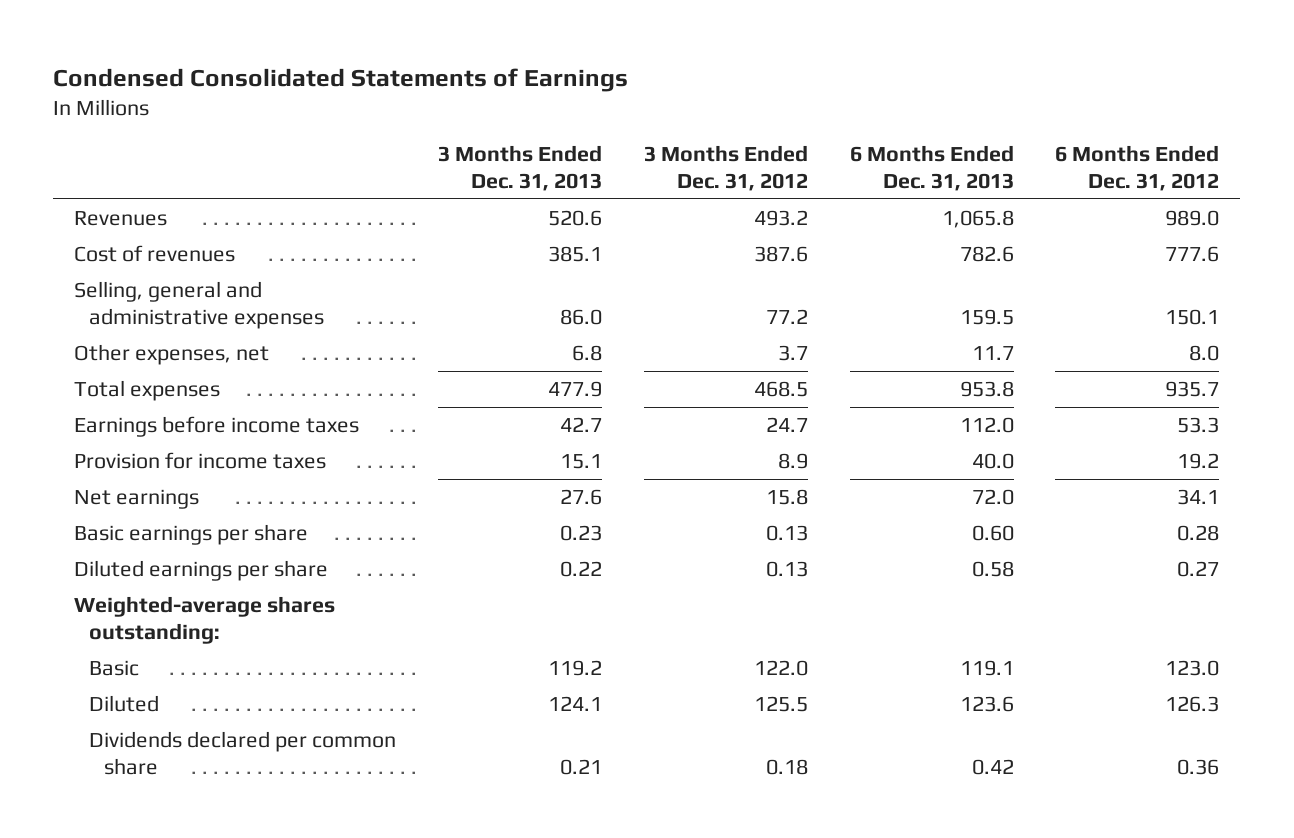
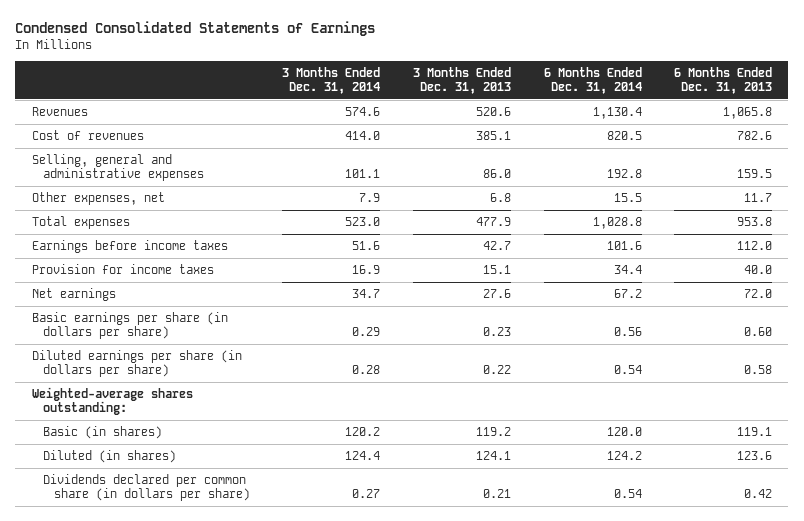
[643,145,808,191] 3 Months Ended Dec. 31, 2012 -> none
[1055,145,1220,191] 6 Months Ended Dec. 31, 2012 -> none
none -> [282,66,381,95] 3 Months Ended Dec. 31, 2014
none -> [543,66,642,95] 6 Months Ended Dec. 31, 2014
[74,523,309,545] Basic earnings per share -> [31,311,228,340] Basic earnings per share (in dollars per share)
[74,559,329,581] Diluted earnings per share -> [31,349,242,378] Diluted earnings per share (in dollars per share)
[89,659,140,676] Basic -> [42,425,162,439] Basic (in shares)
[89,694,160,712] Diluted -> [42,449,176,463] Diluted (in shares)
[89,730,397,775] Dividends declared per common share -> [42,473,250,502] Dividends declared per common share (in dollars per share)

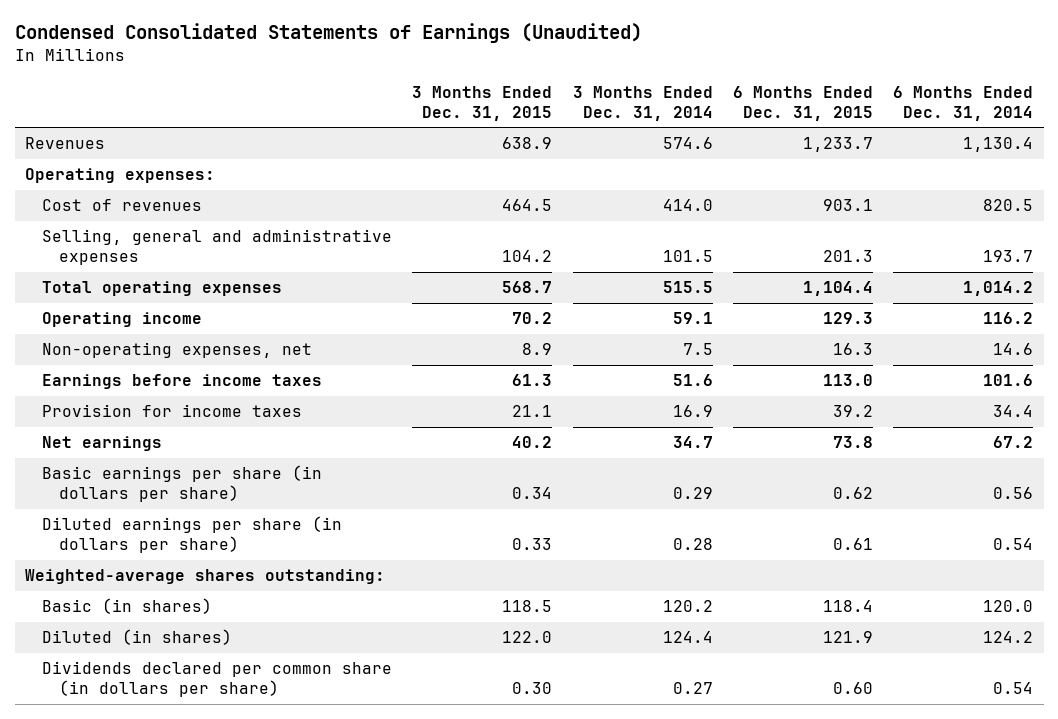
[15,21,376,37] Condensed Consolidated Statements of Earnings -> [14,23,642,44] Condensed Consolidated Statements of Earnings (Unaudited)
[412,66,511,95] 3 Months Ended Dec. 31, 2013 -> none
[674,66,773,95] 6 Months Ended Dec. 31, 2013 -> none
none -> [412,85,553,121] 3 Months Ended Dec. 31, 2015
none -> [733,85,874,121] 6 Months Ended Dec. 31, 2015
none -> [24,168,215,184] Operating expenses:
[31,191,165,205] Other expenses, net -> none
[345,169,381,179] 101.1 -> [662,250,713,263] 101.5
[606,169,642,179] 192.8 -> [983,250,1034,263] 193.7
[31,215,130,229] Total expenses -> [41,281,282,297] Total operating expenses
[345,216,381,226] 523.0 -> [662,281,713,294] 515.5
[592,216,642,229] 1,028.8 -> [963,281,1034,297] 1,014.2
none -> [41,312,202,328] Operating income
none -> [41,342,312,359] Non-operating expenses, net

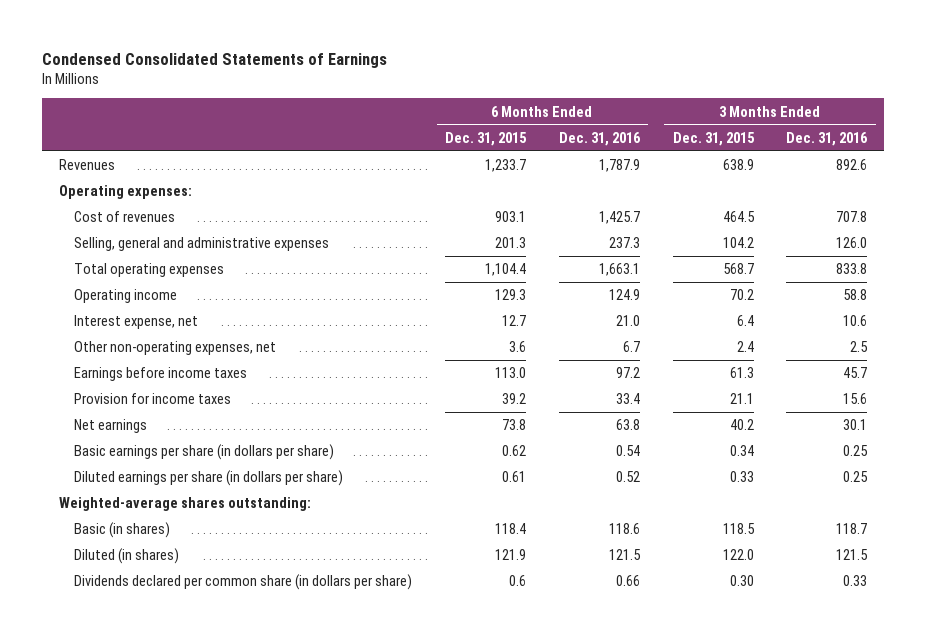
[14,23,642,44] Condensed Consolidated Statements of Earnings (Unaudited) -> [42,52,388,68] Condensed Consolidated Statements of Earnings
[572,85,713,121] 3 Months Ended Dec. 31, 2014 -> none
[893,85,1034,121] 6 Months Ended Dec. 31, 2014 -> none
none -> [558,131,641,146] Dec. 31, 2016
none -> [786,131,869,146] Dec. 31, 2016
none -> [73,315,198,330] Interest expense, net
[41,342,312,359] Non-operating expenses, net -> [73,341,276,356] Other non-operating expenses, net
[522,343,553,356] 8.9 -> [736,341,754,353] 2.4
[833,343,874,356] 16.3 -> [508,341,526,353] 3.6
[833,682,874,695] 0.60 -> [508,575,526,587] 0.6

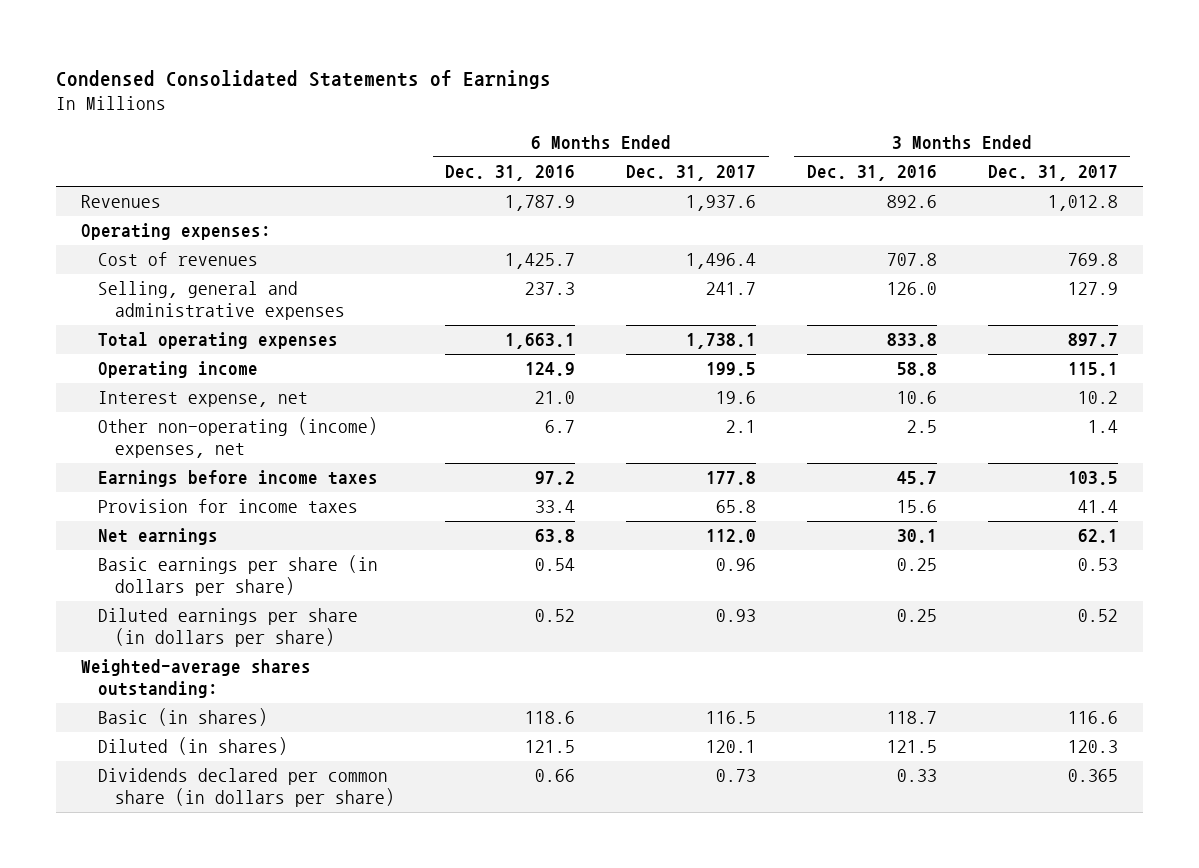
[444,131,527,146] Dec. 31, 2015 -> none
[672,131,755,146] Dec. 31, 2015 -> none
none -> [626,165,757,182] Dec. 31, 2017
none -> [987,165,1118,182] Dec. 31, 2017
[73,341,276,356] Other non-operating expenses, net -> [98,417,379,458] Other non-operating (income) expenses, net

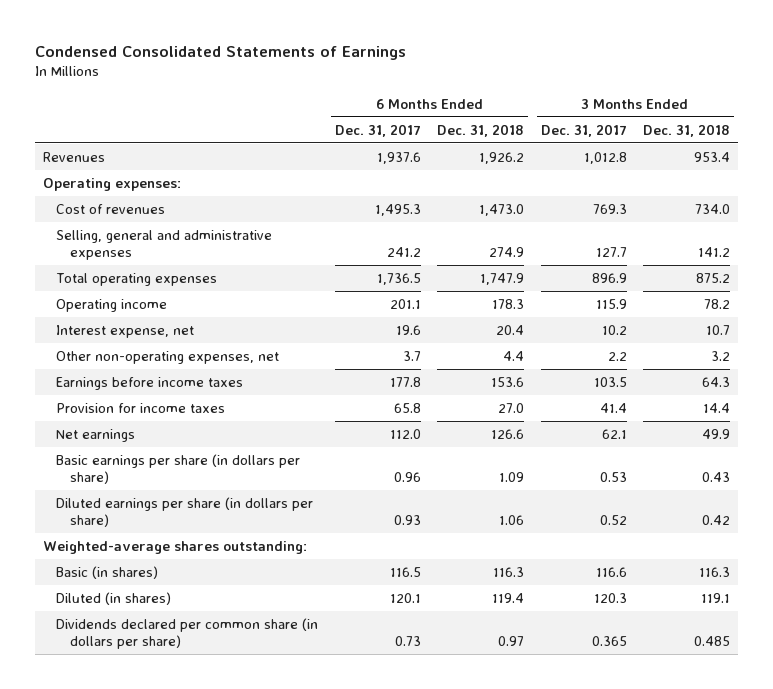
[445,165,576,182] Dec. 31, 2016 -> none
[806,165,937,182] Dec. 31, 2016 -> none
none -> [437,123,525,137] Dec. 31, 2018
none -> [643,123,731,137] Dec. 31, 2018
[686,253,757,270] 1,496.4 -> [374,203,421,216] 1,495.3
[1067,253,1118,267] 769.8 -> [592,203,627,214] 769.3
[706,282,757,296] 241.7 -> [386,246,421,257] 241.2
[1067,282,1118,296] 127.9 -> [595,246,627,257] 127.7
[686,333,757,350] 1,738.1 -> [376,272,421,285] 1,736.5
[1067,333,1118,348] 897.7 -> [591,272,627,283] 896.9
[706,362,757,377] 199.5 -> [389,298,421,309] 201.1
[1067,362,1118,377] 115.1 -> [595,298,627,309] 115.9
[98,417,379,458] Other non-operating (income) expenses, net -> [56,350,280,364] Other non-operating expenses, net
[726,420,757,434] 2.1 -> [402,350,421,361] 3.7
[1087,420,1118,434] 1.4 -> [607,351,627,361] 2.2

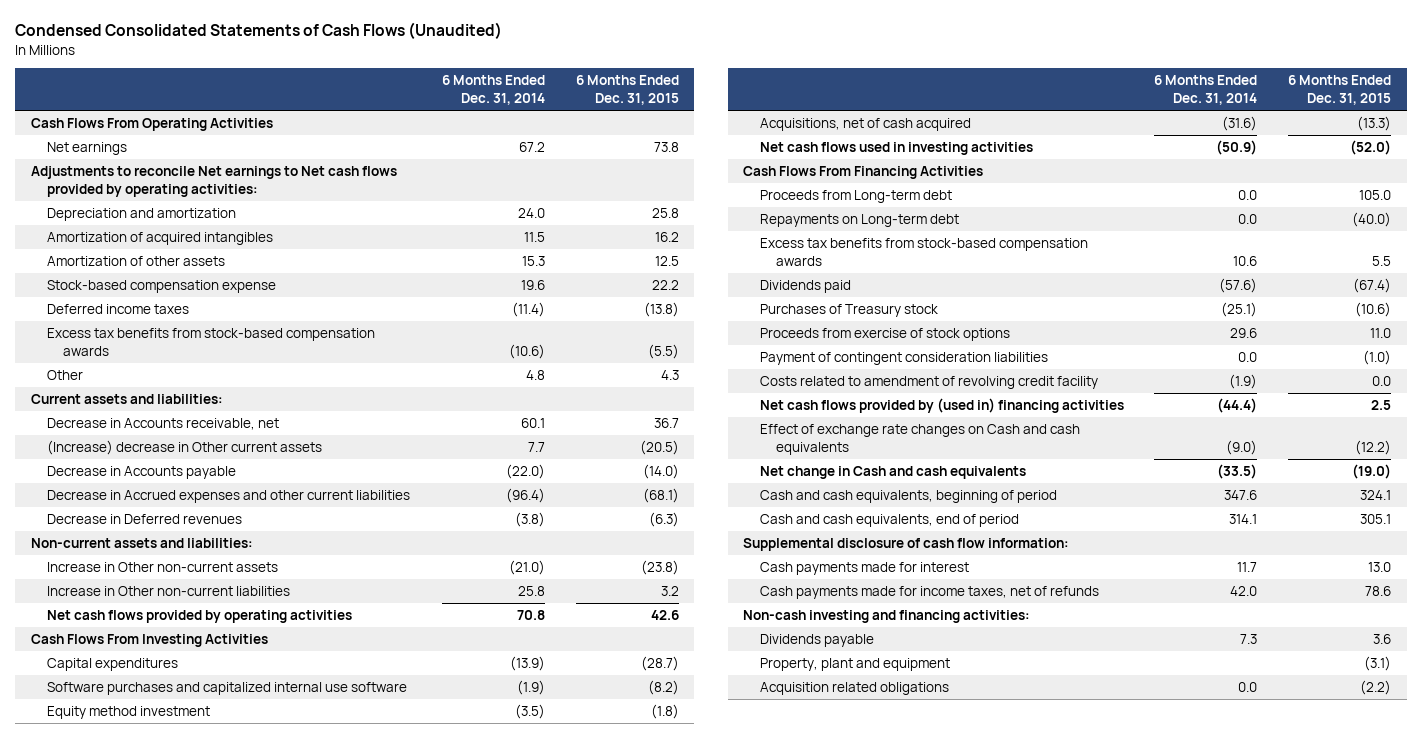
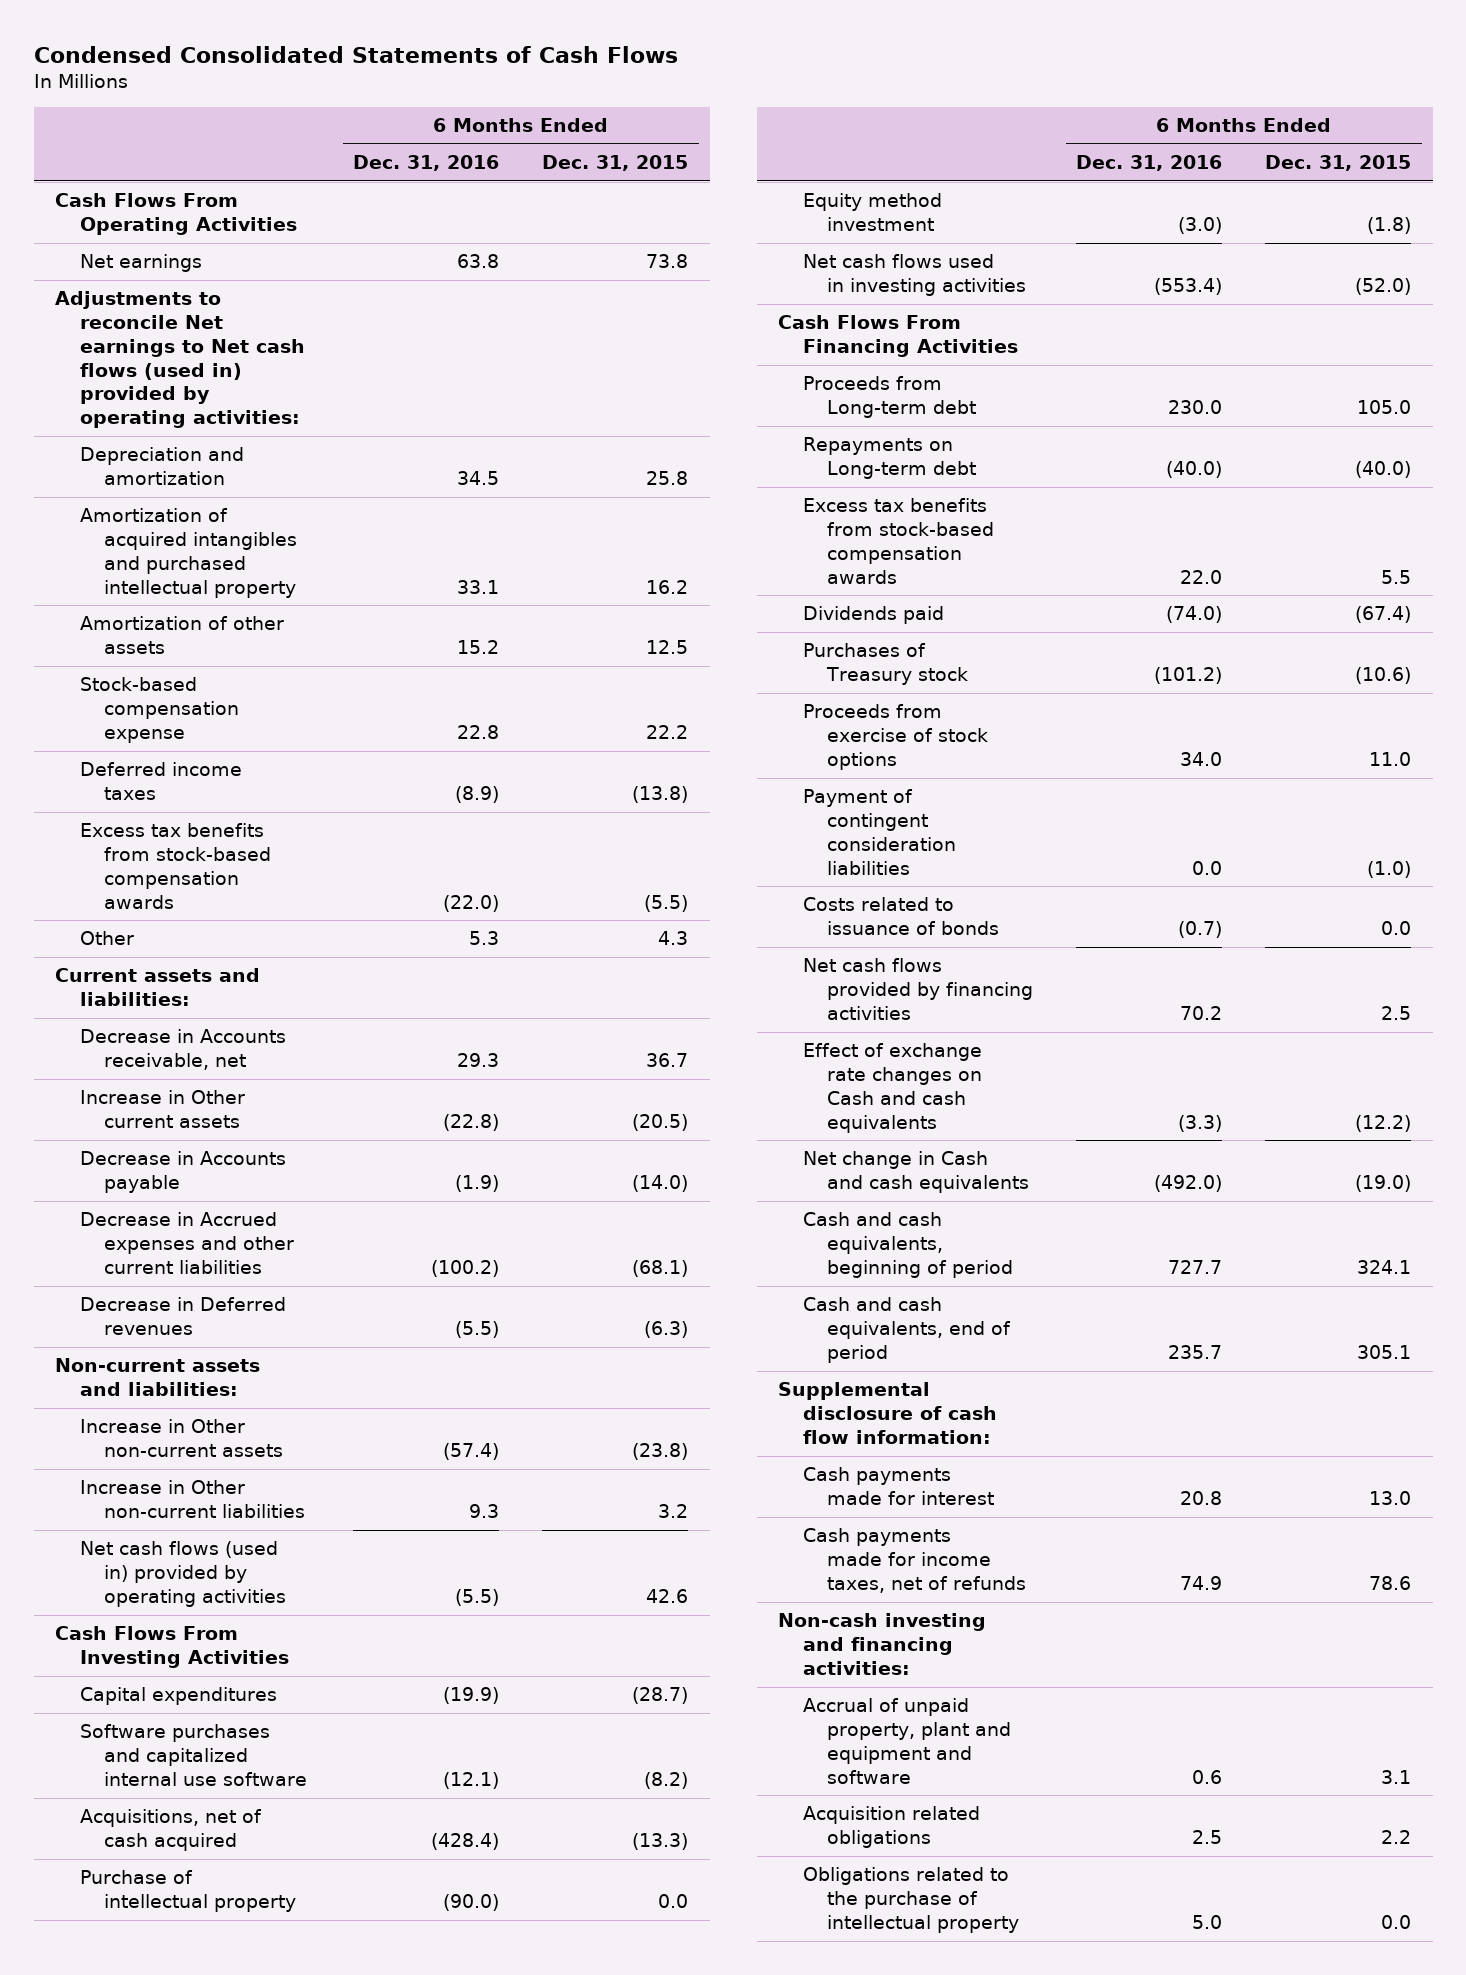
[15,22,503,40] Condensed Consolidated Statements of Cash Flows (Unaudited) -> [33,45,678,63] Condensed Consolidated Statements of Cash Flows
[441,75,545,105] 6 Months Ended Dec. 31, 2014 -> none
none -> [353,155,500,172] Dec. 31, 2016
[30,166,397,197] Adjustments to reconcile Net earnings to Net cash flows provided by operating activities: -> [55,291,305,429] Adjustments to reconcile Net earnings to Net cash flows (used in) provided by operating activities:
[46,232,273,246] Amortization of acquired intangibles -> [79,508,298,598] Amortization of acquired intangibles and purchased intellectual property
[46,440,322,456] (Increase) decrease in Other current assets -> [79,1090,245,1129] Increase in Other current assets
[46,610,352,624] Net cash flows provided by operating activities -> [79,1541,287,1607] Net cash flows (used in) provided by operating activities
none -> [79,1870,297,1913] Purchase of intellectual property
[46,706,210,720] Equity method investment -> [802,193,942,232] Equity method investment
[759,376,1098,390] Costs related to amendment of revolving credit facility -> [802,897,1000,936] Costs related to issuance of bonds
[759,398,1124,414] Net cash flows provided by (used in) financing activities -> [802,958,1034,1020] Net cash flows provided by financing activities
[759,634,874,648] Dividends payable -> none
[759,658,950,672] Property, plant and equipment -> [802,1698,1012,1784] Accrual of unpaid property, plant and equipment and software
[1364,656,1392,672] (3.1) -> [1381,1769,1412,1784] 3.1
[1360,680,1392,696] (2.2) -> [1381,1830,1412,1845] 2.2
none -> [802,1867,1020,1933] Obligations related to the purchase of intellectual property

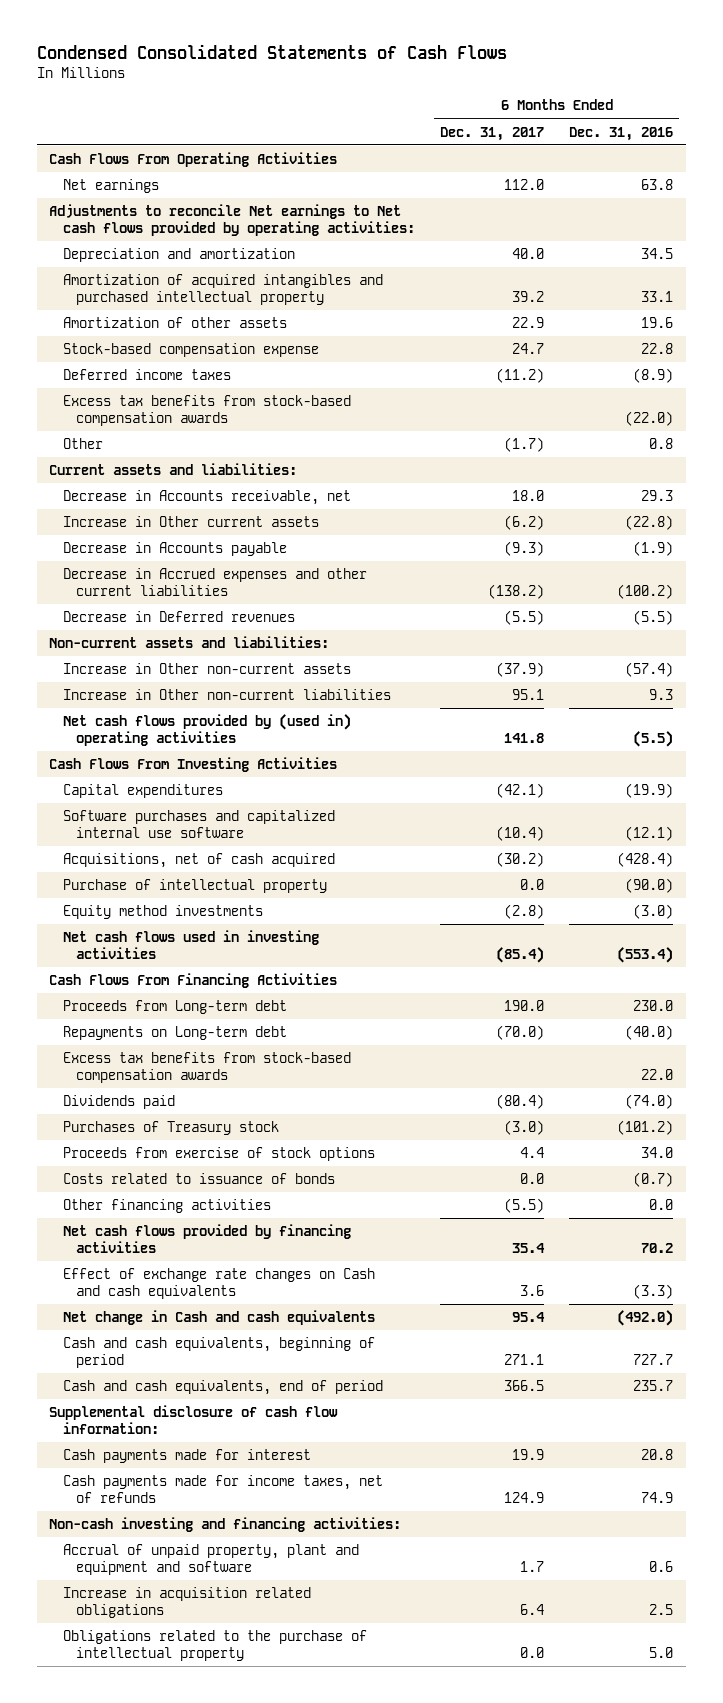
[542,155,689,172] Dec. 31, 2015 -> none
none -> [439,126,544,141] Dec. 31, 2017
[55,291,305,429] Adjustments to reconcile Net earnings to Net cash flows (used in) provided by operating activities: -> [49,204,415,237] Adjustments to reconcile Net earnings to Net cash flows provided by operating activities:
[457,640,500,655] 15.2 -> [641,317,674,329] 19.6
[469,931,500,946] 5.3 -> [649,438,674,450] 0.8
[79,1541,287,1607] Net cash flows (used in) provided by operating activities -> [62,714,351,747] Net cash flows provided by (used in) operating activities
[802,193,942,232] Equity method investment -> [62,905,263,920] Equity method investments
[802,789,957,875] Payment of contingent consideration liabilities -> none
none -> [62,1199,271,1214] Other financing activities
[802,1806,980,1849] Acquisition related obligations -> [62,1587,311,1619] Increase in acquisition related obligations

